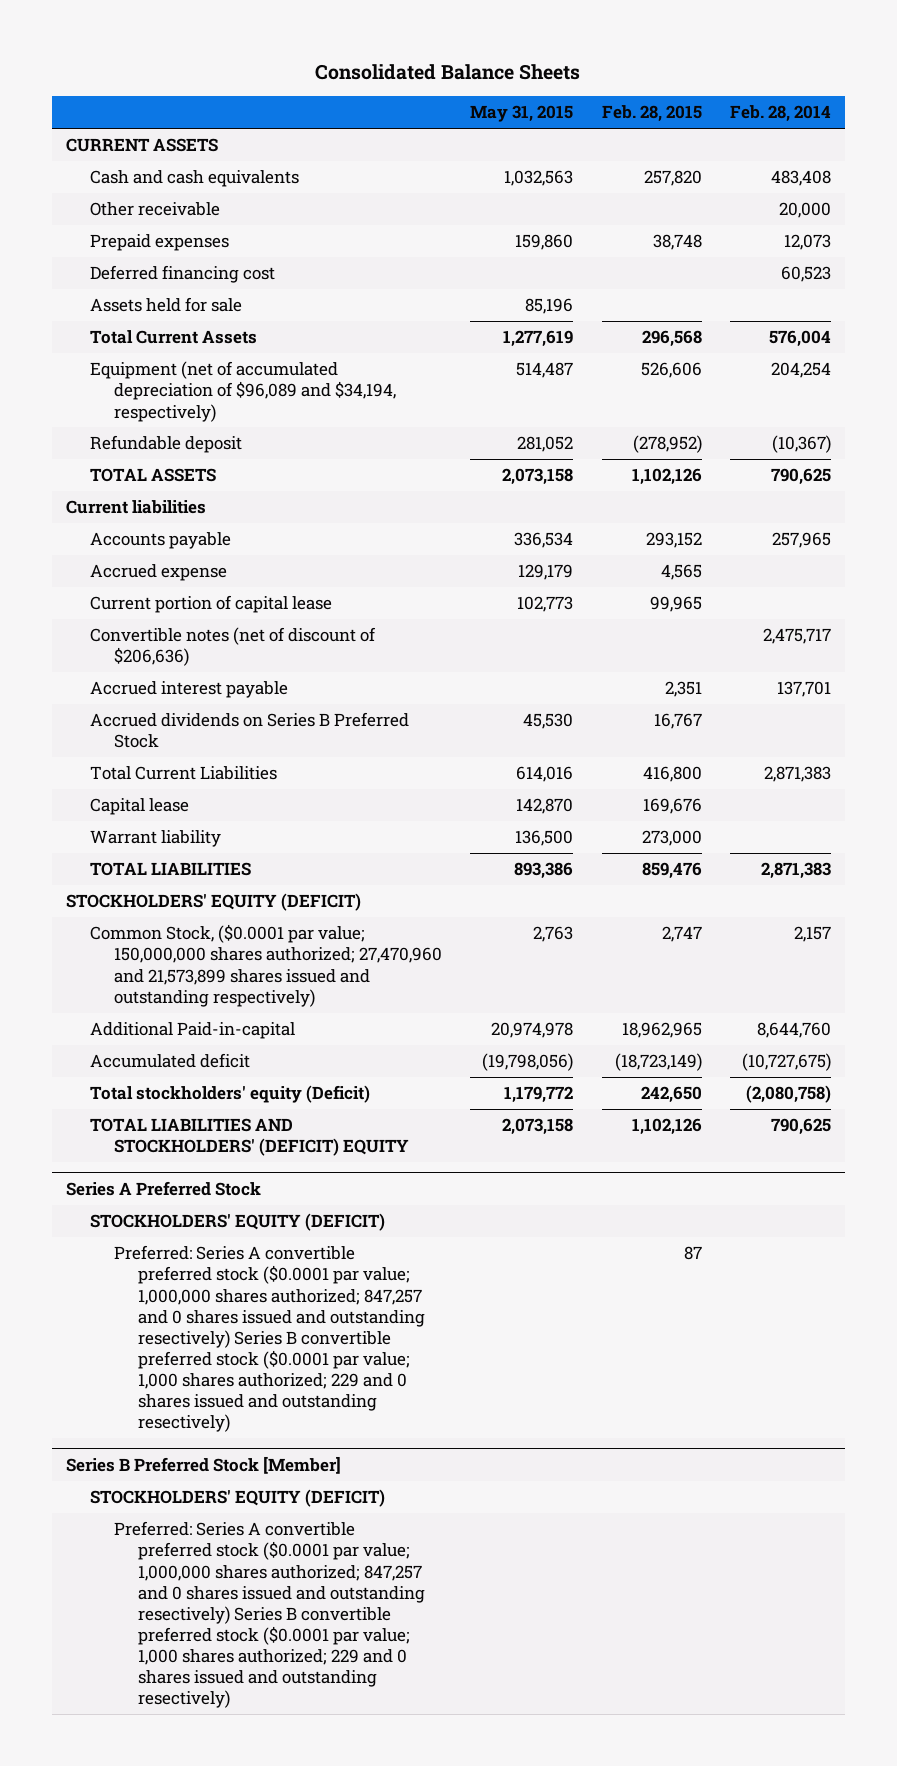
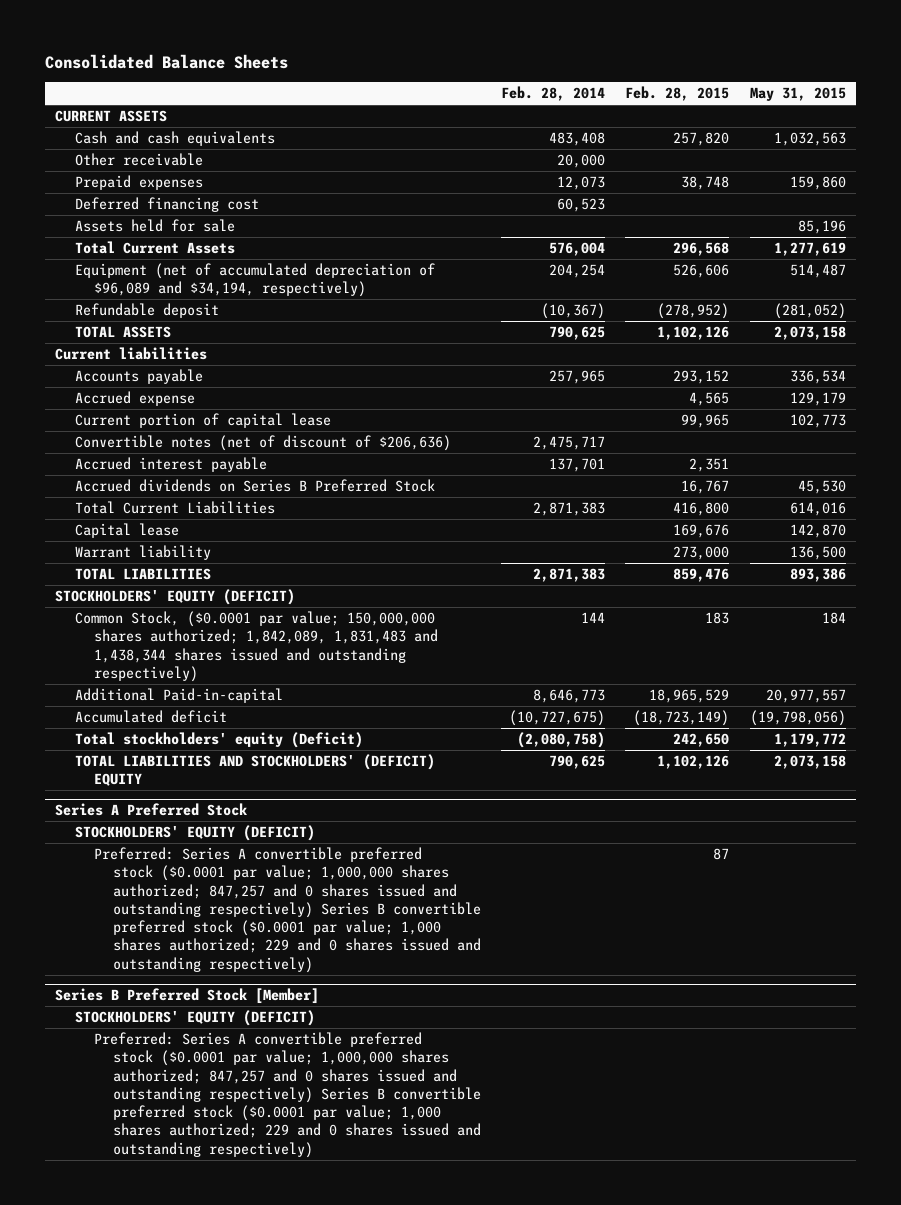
[517,436,574,453] 281,052 -> [773,303,846,320] (281,052)
[90,924,443,1007] Common Stock, ($0.0001 par value; 150,000,000 shares authorized; 27,470,960 and 21,573,899 shares issued and outstanding respectively) -> [74,611,438,682] Common Stock, ($0.0001 par value; 150,000,000 shares authorized; 1,842,089, 1,831,483 and 1,438,344 shares issued and outstanding respectively)
[533,926,574,943] 2,763 -> [821,612,846,625] 184
[661,926,702,943] 2,747 -> [705,612,730,625] 183
[793,926,831,943] 2,157 -> [581,612,606,624] 144
[491,1022,574,1039] 20,974,978 -> [765,689,846,704] 20,977,557
[621,1022,702,1039] 18,962,965 -> [649,689,730,704] 18,965,529
[756,1022,831,1039] 8,644,760 -> [533,689,606,704] 8,646,773
[114,1245,426,1433] Preferred: Series A convertible preferred stock ($0.0001 par value; 1,000,000 shares authorized; 847,257 and 0 shares issued and outstanding resectively) Series B convertible preferred stock ($0.0001 par value; 1,000 shares authorized; 229 and 0 shares issued and outstanding resectively) -> [93,847,482,973] Preferred: Series A convertible preferred stock ($0.0001 par value; 1,000,000 shares authorized; 847,257 and 0 shares issued and outstanding respectively) Series B convertible preferred stock ($0.0001 par value; 1,000 shares authorized; 229 and 0 shares issued and outstanding respectively)
[114,1521,426,1709] Preferred: Series A convertible preferred stock ($0.0001 par value; 1,000,000 shares authorized; 847,257 and 0 shares issued and outstanding resectively) Series B convertible preferred stock ($0.0001 par value; 1,000 shares authorized; 229 and 0 shares issued and outstanding resectively) -> [93,1032,482,1158] Preferred: Series A convertible preferred stock ($0.0001 par value; 1,000,000 shares authorized; 847,257 and 0 shares issued and outstanding respectively) Series B convertible preferred stock ($0.0001 par value; 1,000 shares authorized; 229 and 0 shares issued and outstanding respectively)

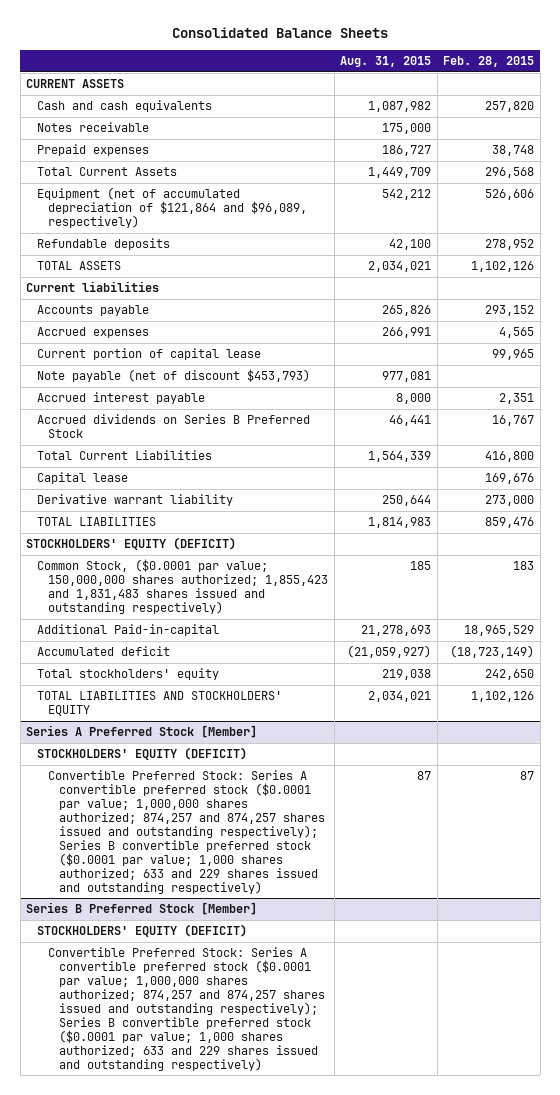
[501,86,606,102] Feb. 28, 2014 -> none
[749,87,846,102] May 31, 2015 -> none
none -> [340,56,432,68] Aug. 31, 2015
[74,153,203,167] Other receivable -> none
none -> [37,122,150,133] Notes receivable
[74,197,259,213] Deferred financing cost -> none
[74,219,235,233] Assets held for sale -> none
[74,263,435,298] Equipment (net of accumulated depreciation of $96,089 and $34,194, respectively) -> [37,187,307,229] Equipment (net of accumulated depreciation of $121,864 and $96,089, respectively)
[74,303,219,319] Refundable deposit -> [37,238,171,251] Refundable deposits
[657,303,730,320] (278,952) -> [485,239,535,251] 278,952
[74,391,195,407] Accrued expense -> [37,327,150,339] Accrued expenses
[74,435,451,452] Convertible notes (net of discount of $206,636) -> none
none -> [37,369,311,383] Note payable (net of discount $453,793)
[74,545,211,561] Warrant liability -> [37,494,234,507] Derivative warrant liability
[74,611,438,682] Common Stock, ($0.0001 par value; 150,000,000 shares authorized; 1,842,089, 1,831,483 and 1,438,344 shares issued and outstanding respectively) -> [37,559,328,614] Common Stock, ($0.0001 par value; 150,000,000 shares authorized; 1,855,423 and 1,831,483 shares issued and outstanding respectively)
[74,732,363,749] Total stockholders' equity (Deficit) -> [37,668,220,681] Total stockholders' equity
[74,754,435,787] TOTAL LIABILITIES AND STOCKHOLDERS' (DEFICIT) EQUITY -> [37,691,283,717] TOTAL LIABILITIES AND STOCKHOLDERS' EQUITY
[55,803,248,817] Series A Preferred Stock -> [26,725,258,739] Series A Preferred Stock [Member]
[93,847,482,973] Preferred: Series A convertible preferred stock ($0.0001 par value; 1,000,000 shares authorized; 847,257 and 0 shares issued and outstanding respectively) Series B convertible preferred stock ($0.0001 par value; 1,000 shares authorized; 229 and 0 shares issued and outstanding respectively) -> [47,770,325,894] Convertible Preferred Stock: Series A convertible preferred stock ($0.0001 par value; 1,000,000 shares authorized; 874,257 and 874,257 shares issued and outstanding respectively); Series B convertible preferred stock ($0.0001 par value; 1,000 shares authorized; 633 and 229 shares issued and outstanding respectively)
[93,1032,482,1158] Preferred: Series A convertible preferred stock ($0.0001 par value; 1,000,000 shares authorized; 847,257 and 0 shares issued and outstanding respectively) Series B convertible preferred stock ($0.0001 par value; 1,000 shares authorized; 229 and 0 shares issued and outstanding respectively) -> [47,947,325,1071] Convertible Preferred Stock: Series A convertible preferred stock ($0.0001 par value; 1,000,000 shares authorized; 874,257 and 874,257 shares issued and outstanding respectively); Series B convertible preferred stock ($0.0001 par value; 1,000 shares authorized; 633 and 229 shares issued and outstanding respectively)

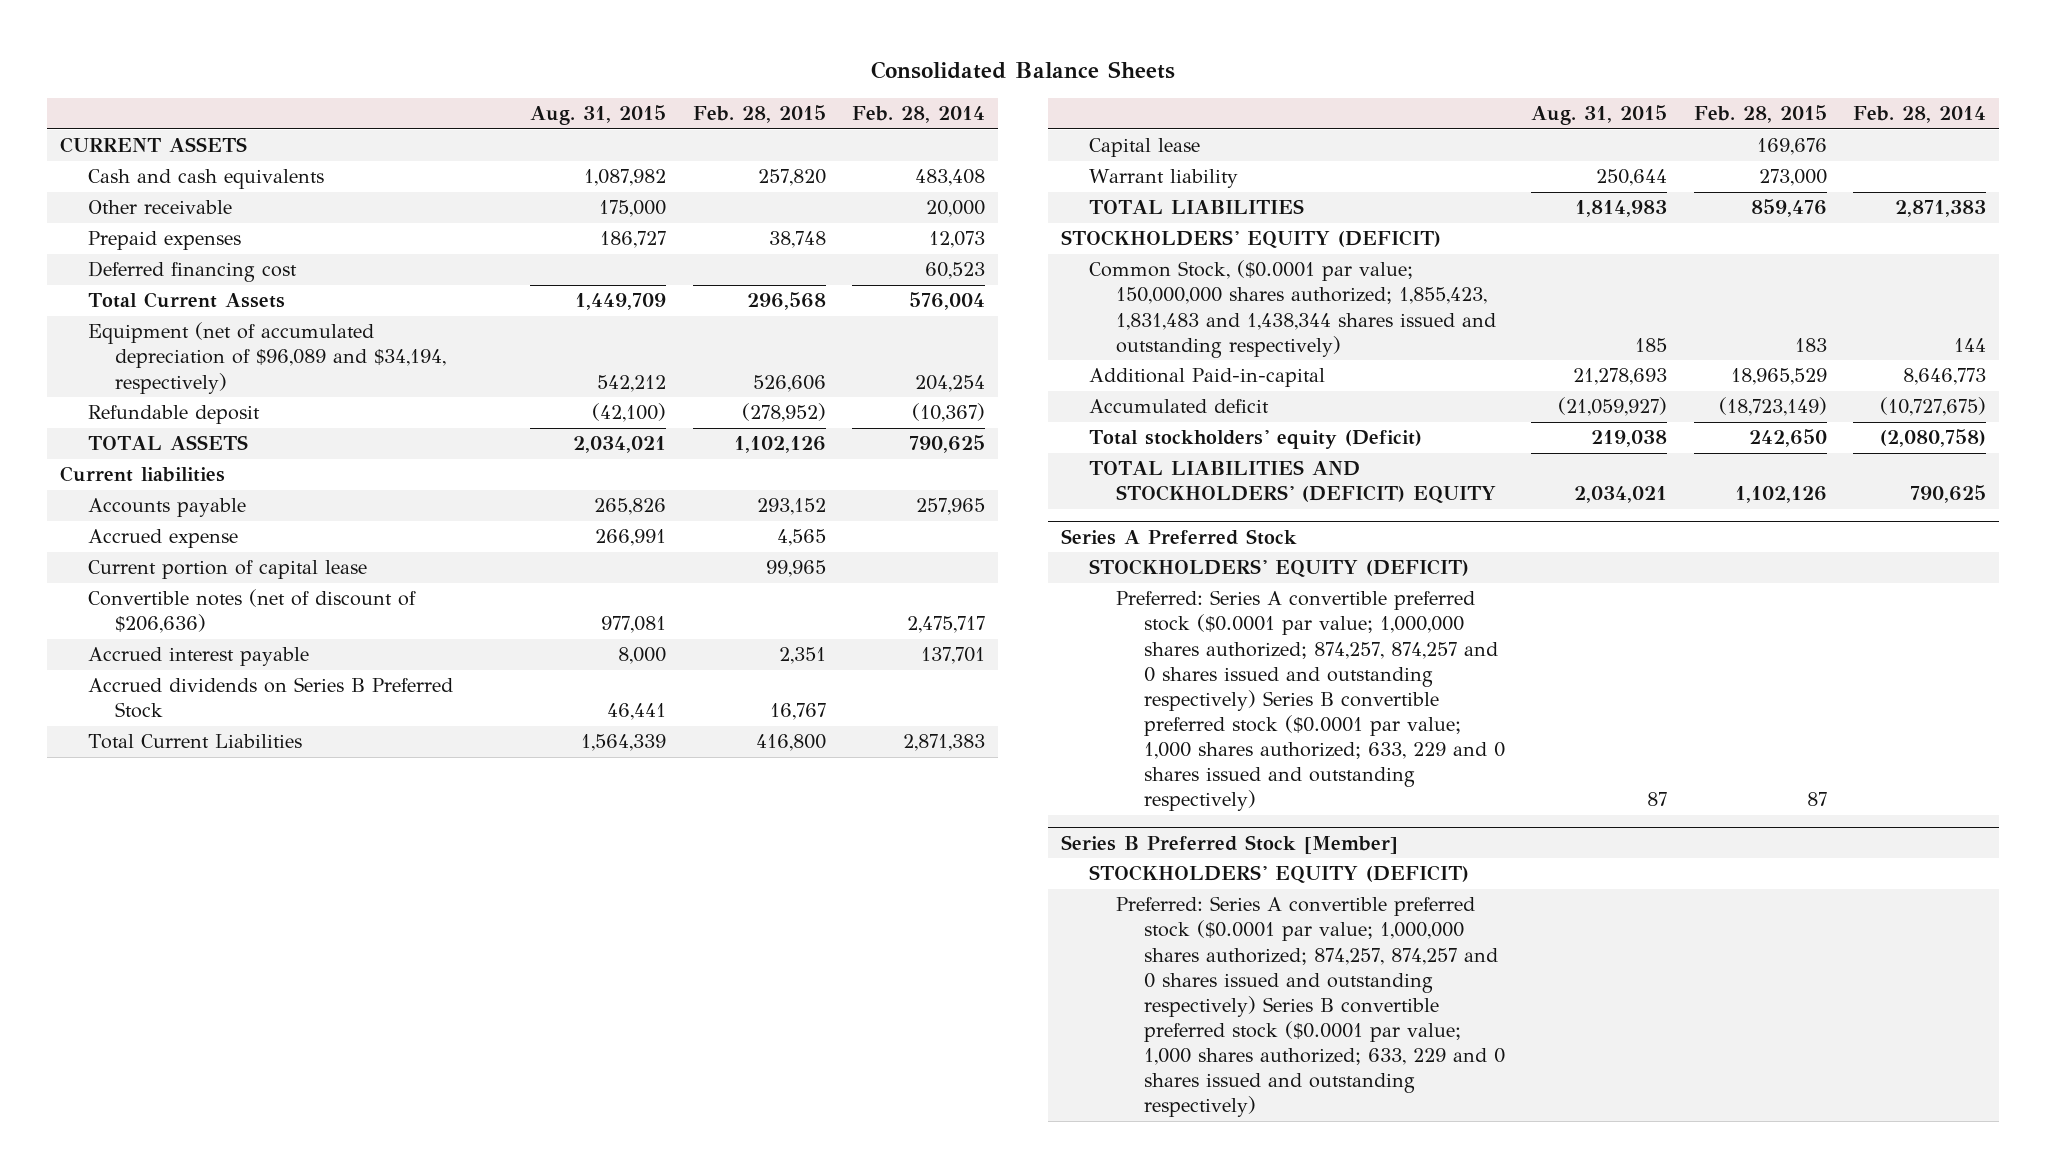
none -> [851,106,985,124] Feb. 28, 2014
[37,122,150,133] Notes receivable -> [87,200,232,215] Other receivable
none -> [87,261,297,283] Deferred financing cost
[37,187,307,229] Equipment (net of accumulated depreciation of $121,864 and $96,089, respectively) -> [87,322,447,394] Equipment (net of accumulated depreciation of $96,089 and $34,194, respectively)
[37,238,171,251] Refundable deposits -> [87,405,260,425] Refundable deposit
[389,239,432,251] 42,100 -> [592,403,667,423] (42,100)
[485,239,535,251] 278,952 -> [741,403,826,423] (278,952)
[37,327,150,339] Accrued expenses -> [87,529,238,549] Accrued expense
[37,369,311,383] Note payable (net of discount $453,793) -> [87,589,416,634] Convertible notes (net of discount of $206,636)
[37,494,234,507] Derivative warrant liability -> [1088,169,1238,189] Warrant liability
[37,559,328,614] Common Stock, ($0.0001 par value; 150,000,000 shares authorized; 1,855,423 and 1,831,483 shares issued and outstanding respectively) -> [1088,260,1497,358] Common Stock, ($0.0001 par value; 150,000,000 shares authorized; 1,855,423, 1,831,483 and 1,438,344 shares issued and outstanding respectively)
[37,668,220,681] Total stockholders' equity -> [1088,430,1422,450] Total stockholders' equity (Deficit)
[37,691,283,717] TOTAL LIABILITIES AND STOCKHOLDERS' EQUITY -> [1088,460,1497,505] TOTAL LIABILITIES AND STOCKHOLDERS' (DEFICIT) EQUITY
[26,725,258,739] Series A Preferred Stock [Member] -> [1061,528,1298,545] Series A Preferred Stock
[47,770,325,894] Convertible Preferred Stock: Series A convertible preferred stock ($0.0001 par value; 1,000,000 shares authorized; 874,257 and 874,257 shares issued and outstanding respectively); Series B convertible preferred stock ($0.0001 par value; 1,000 shares authorized; 633 and 229 shares issued and outstanding respectively) -> [1116,590,1505,812] Preferred: Series A convertible preferred stock ($0.0001 par value; 1,000,000 shares authorized; 874,257, 874,257 and 0 shares issued and outstanding respectively) Series B convertible preferred stock ($0.0001 par value; 1,000 shares authorized; 633, 229 and 0 shares issued and outstanding respectively)
[47,947,325,1071] Convertible Preferred Stock: Series A convertible preferred stock ($0.0001 par value; 1,000,000 shares authorized; 874,257 and 874,257 shares issued and outstanding respectively); Series B convertible preferred stock ($0.0001 par value; 1,000 shares authorized; 633 and 229 shares issued and outstanding respectively) -> [1116,896,1505,1118] Preferred: Series A convertible preferred stock ($0.0001 par value; 1,000,000 shares authorized; 874,257, 874,257 and 0 shares issued and outstanding respectively) Series B convertible preferred stock ($0.0001 par value; 1,000 shares authorized; 633, 229 and 0 shares issued and outstanding respectively)

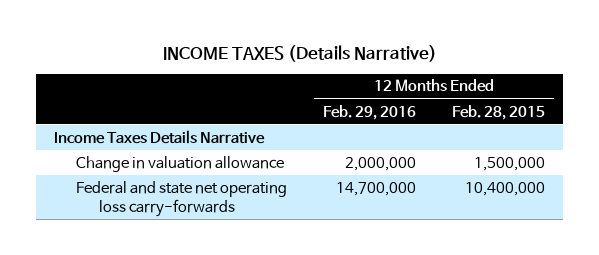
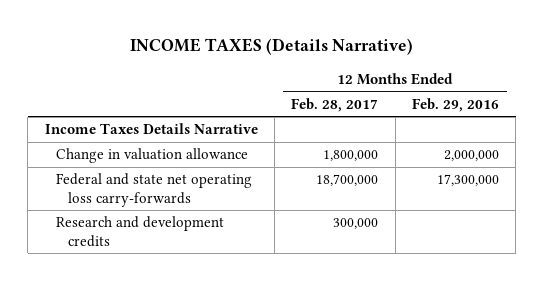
[452,104,546,120] Feb. 28, 2015 -> none
none -> [291,97,379,112] Feb. 28, 2017
[336,181,417,196] 14,700,000 -> [437,174,500,187] 17,300,000
none -> [56,216,225,248] Research and development credits

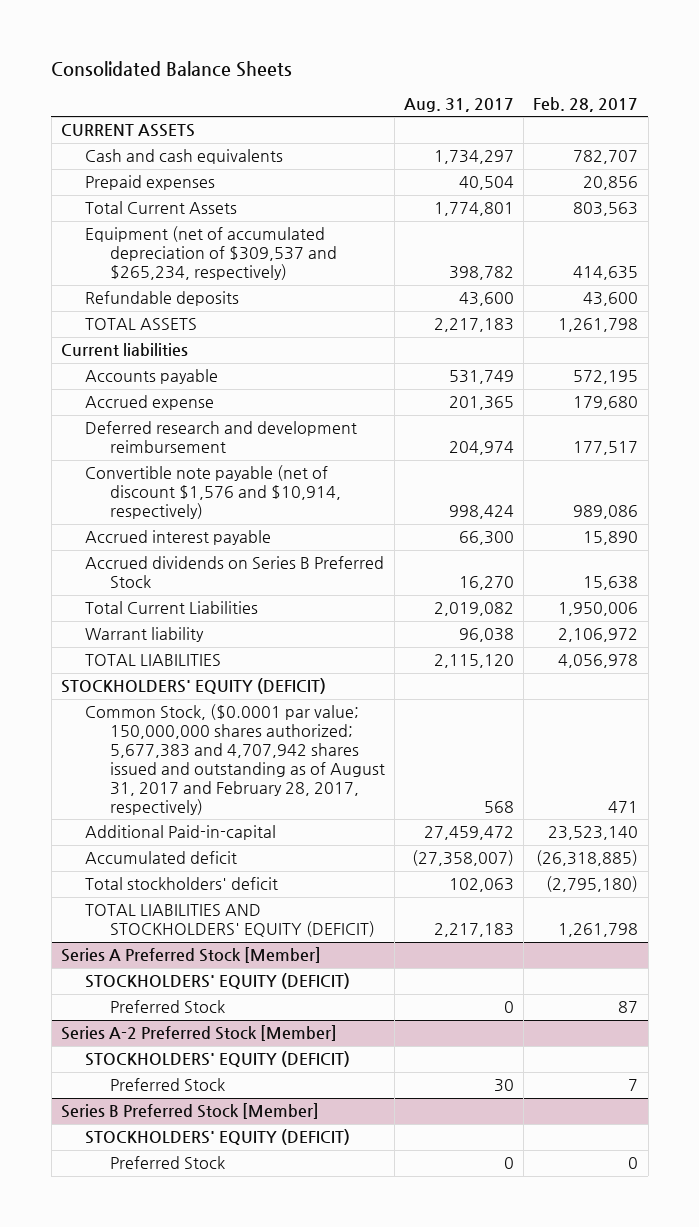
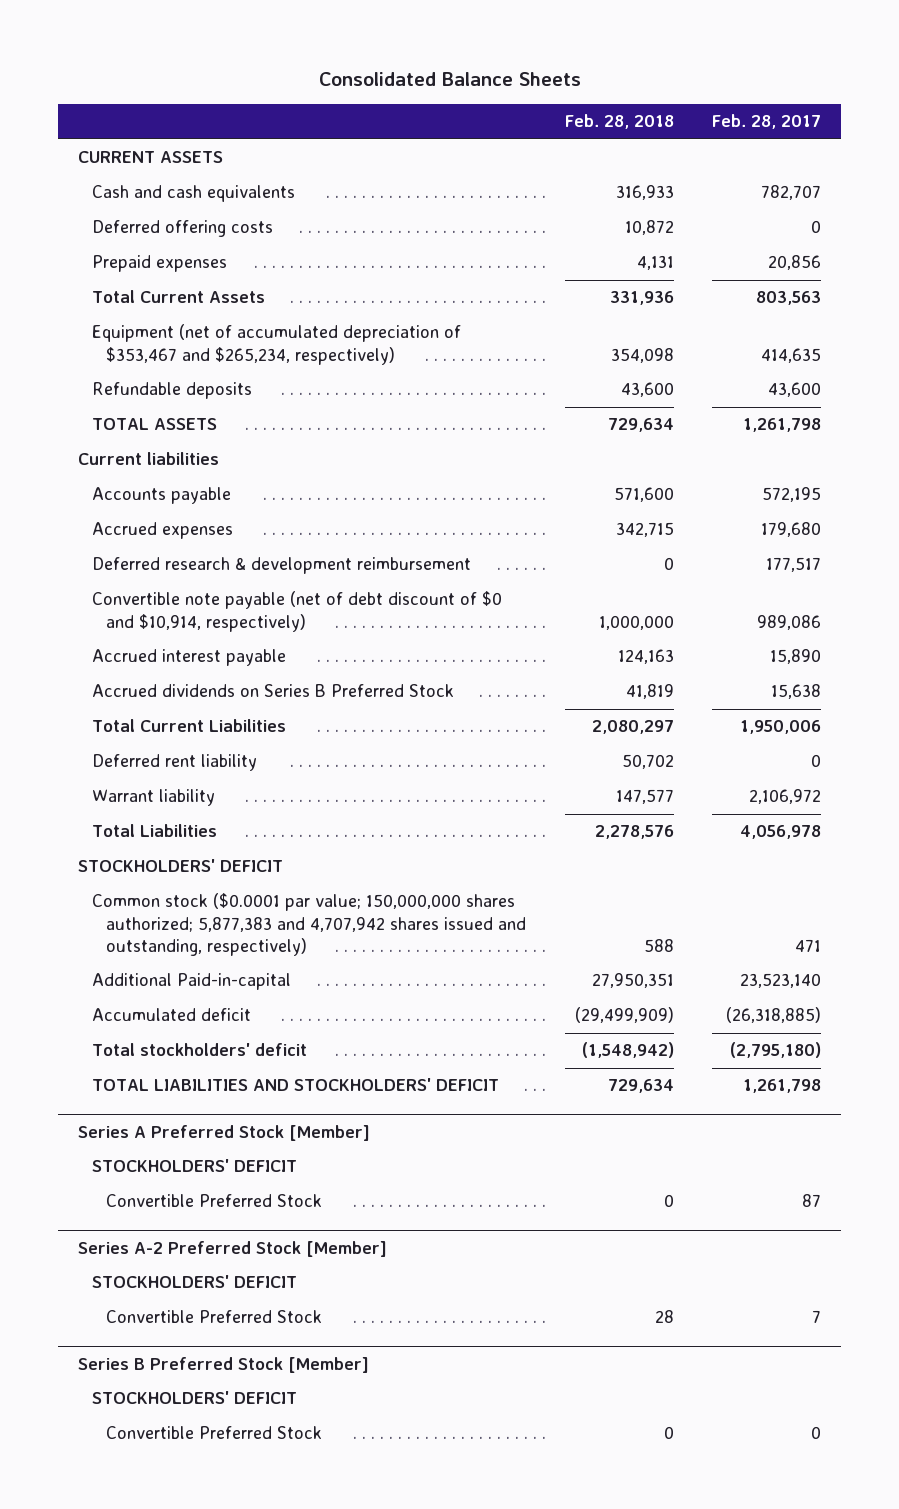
[404,97,515,112] Aug. 31, 2017 -> none
none -> [564,114,674,130] Feb. 28, 2018
none -> [91,220,273,238] Deferred offering costs
[85,226,337,281] Equipment (net of accumulated depreciation of $309,537 and $265,234, respectively) -> [91,324,461,365] Equipment (net of accumulated depreciation of $353,467 and $265,234, respectively)
[85,395,215,411] Accrued expense -> [91,522,233,540] Accrued expenses
[85,421,358,454] Deferred research and development reimbursement -> [91,557,471,575] Deferred research & development reimbursement
[85,465,341,520] Convertible note payable (net of discount $1,576 and $10,914, respectively) -> [91,591,502,632] Convertible note payable (net of debt discount of $0 and $10,914, respectively)
none -> [91,754,257,772] Deferred rent liability
[85,654,222,667] TOTAL LIABILITIES -> [91,824,217,838] Total Liabilities
[60,678,326,695] STOCKHOLDERS' EQUITY (DEFICIT) -> [77,859,283,873] STOCKHOLDERS' DEFICIT
[85,704,385,815] Common Stock, ($0.0001 par value; 150,000,000 shares authorized; 5,677,383 and 4,707,942 shares issued and outstanding as of August 31, 2017 and February 28, 2017, respectively) -> [91,893,527,957] Common stock ($0.0001 par value; 150,000,000 shares authorized; 5,877,383 and 4,707,942 shares issued and outstanding, respectively)
[85,904,375,938] TOTAL LIABILITIES AND STOCKHOLDERS' EQUITY (DEFICIT) -> [91,1078,499,1092] TOTAL LIABILITIES AND STOCKHOLDERS' DEFICIT
[85,973,351,990] STOCKHOLDERS' EQUITY (DEFICIT) -> [91,1159,297,1173] STOCKHOLDERS' DEFICIT
[109,1000,225,1014] Preferred Stock -> [106,1194,323,1208] Convertible Preferred Stock
[85,1051,351,1068] STOCKHOLDERS' EQUITY (DEFICIT) -> [91,1275,297,1289] STOCKHOLDERS' DEFICIT
[109,1078,225,1092] Preferred Stock -> [106,1310,323,1324] Convertible Preferred Stock
[85,1129,351,1146] STOCKHOLDERS' EQUITY (DEFICIT) -> [91,1391,297,1405] STOCKHOLDERS' DEFICIT
[109,1156,225,1170] Preferred Stock -> [106,1426,323,1440] Convertible Preferred Stock

